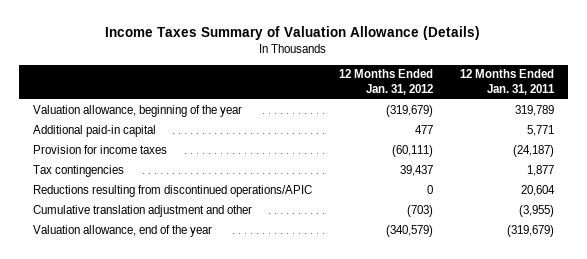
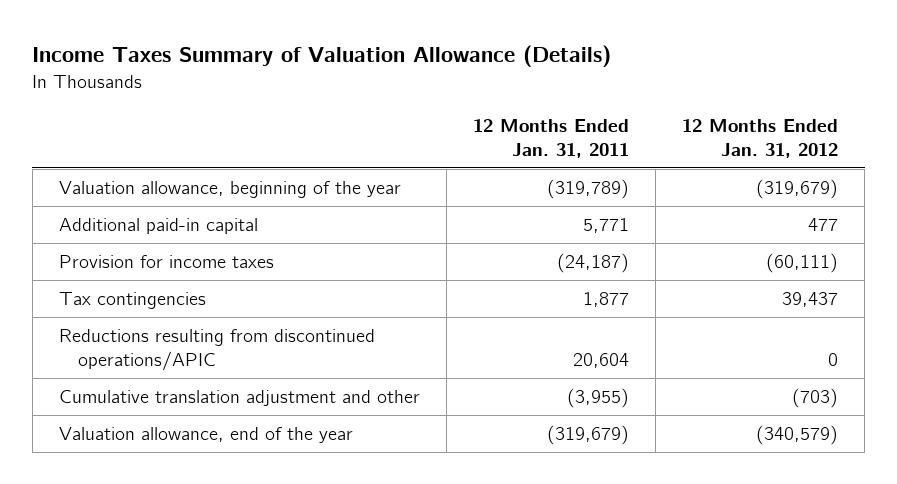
[515,104,555,116] 319,789 -> [547,179,630,200] (319,789)

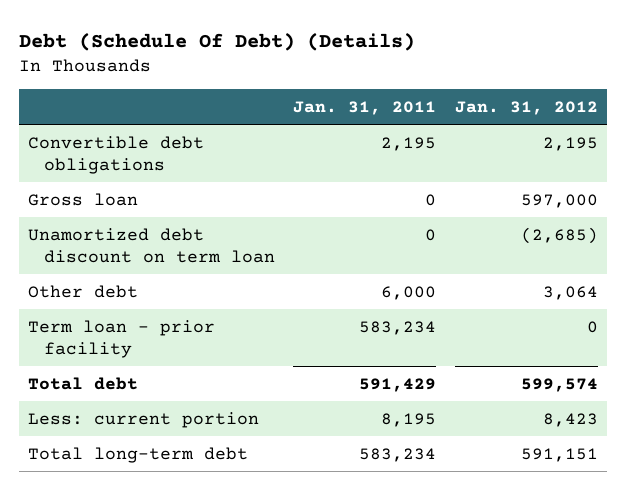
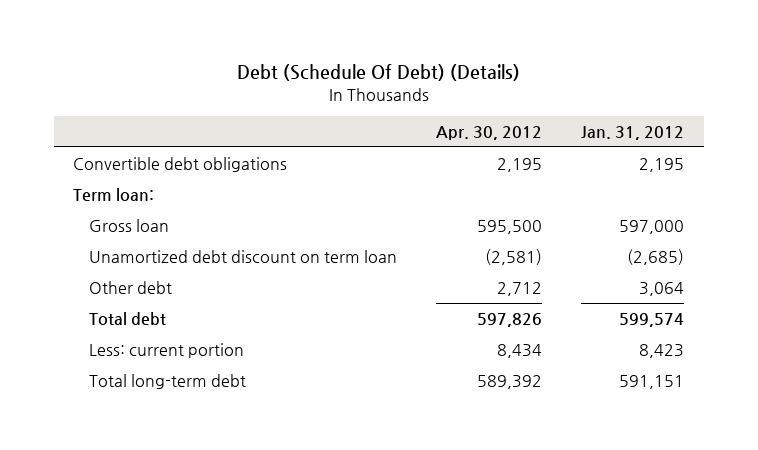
[293,100,437,115] Jan. 31, 2011 -> none
none -> [436,125,543,140] Apr. 30, 2012
none -> [73,188,155,202] Term loan:
[28,319,216,358] Term loan - prior facility -> none

